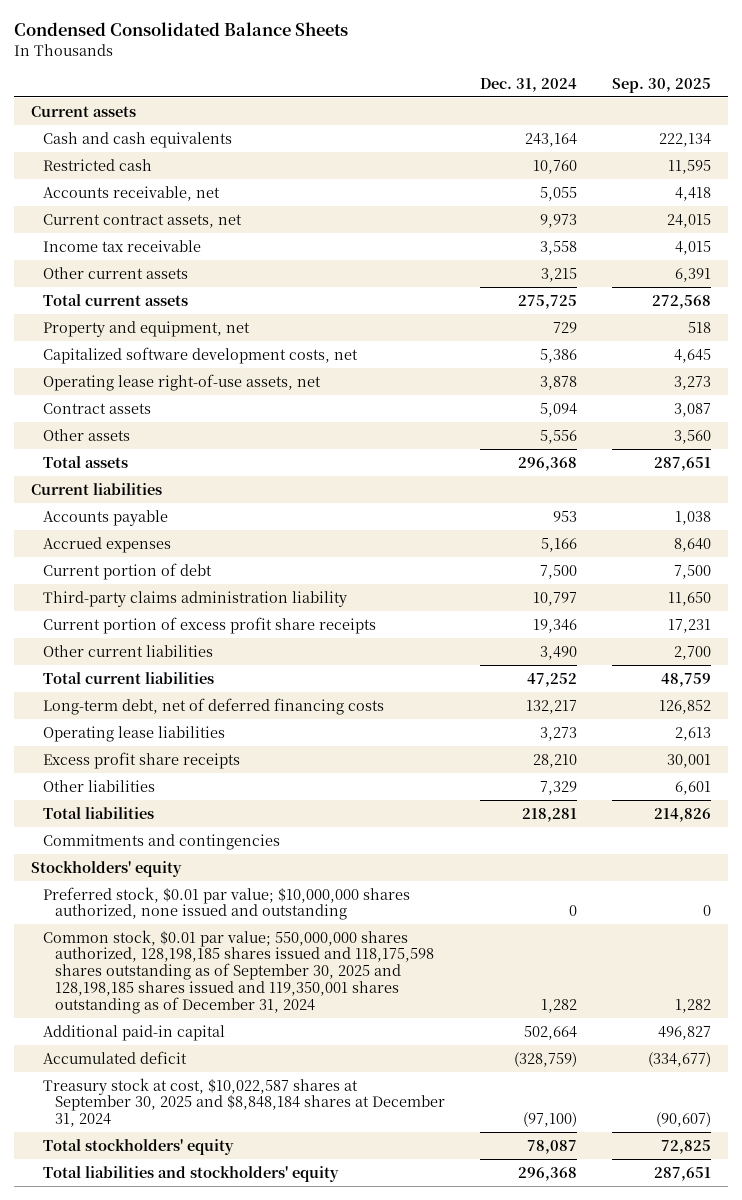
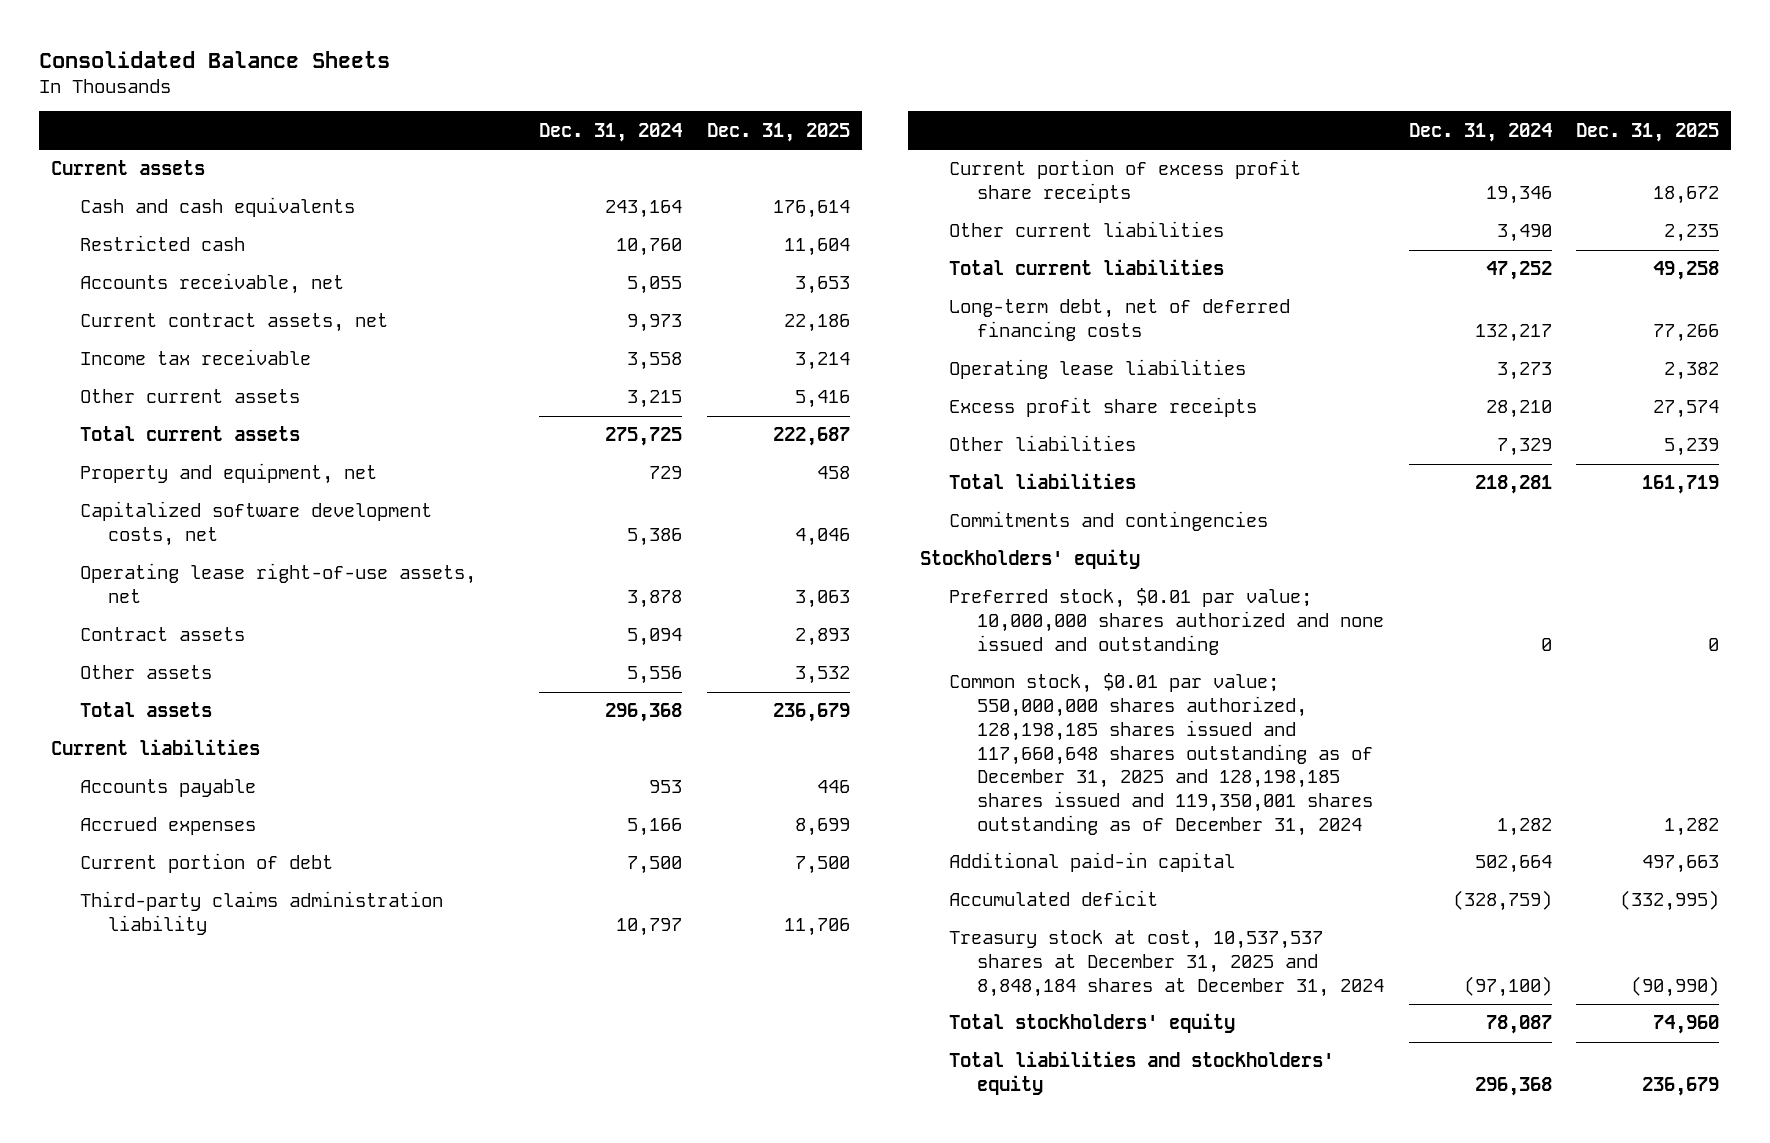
[13,22,348,37] Condensed Consolidated Balance Sheets -> [38,50,390,68] Consolidated Balance Sheets
[611,77,711,93] Sep. 30, 2025 -> none
none -> [706,122,850,142] Dec. 31, 2025
[43,886,411,921] Preferred stock, $0.01 par value; $10,000,000 shares authorized, none issued and outstanding -> [948,588,1385,655] Preferred stock, $0.01 par value; 10,000,000 shares authorized and none issued and outstanding
[43,929,435,1014] Common stock, $0.01 par value; 550,000,000 shares authorized, 128,198,185 shares issued and 118,175,598 shares outstanding as of September 30, 2025 and 128,198,185 shares issued and 119,350,001 shares outstanding as of December 31, 2024 -> [948,673,1374,836] Common stock, $0.01 par value; 550,000,000 shares authorized, 128,198,185 shares issued and 117,660,648 shares outstanding as of December 31, 2025 and 128,198,185 shares issued and 119,350,001 shares outstanding as of December 31, 2024
[43,1077,446,1128] Treasury stock at cost, $10,022,587 shares at September 30, 2025 and $8,848,184 shares at December 31, 2024 -> [948,930,1385,997] Treasury stock at cost, 10,537,537 shares at December 31, 2025 and 8,848,184 shares at December 31, 2024

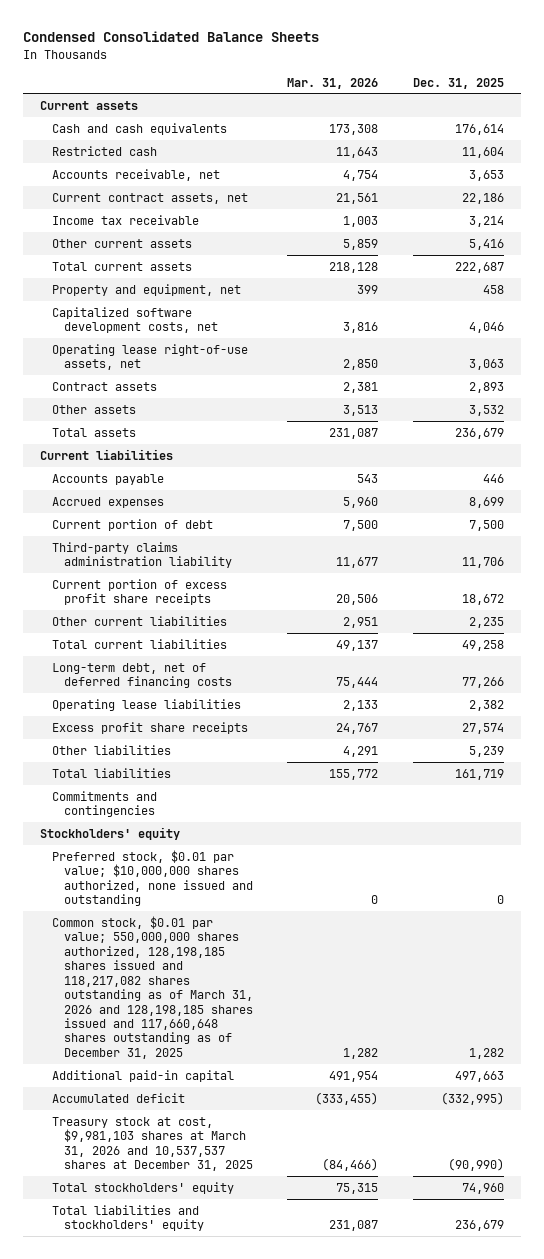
[38,50,390,68] Consolidated Balance Sheets -> [23,31,320,43] Condensed Consolidated Balance Sheets
[539,122,683,142] Dec. 31, 2024 -> none
none -> [287,77,379,89] Mar. 31, 2026
[948,588,1385,655] Preferred stock, $0.01 par value; 10,000,000 shares authorized and none issued and outstanding -> [52,849,254,907] Preferred stock, $0.01 par value; $10,000,000 shares authorized, none issued and outstanding
[948,673,1374,836] Common stock, $0.01 par value; 550,000,000 shares authorized, 128,198,185 shares issued and 117,660,648 shares outstanding as of December 31, 2025 and 128,198,185 shares issued and 119,350,001 shares outstanding as of December 31, 2024 -> [52,915,254,1059] Common stock, $0.01 par value; 550,000,000 shares authorized, 128,198,185 shares issued and 118,217,082 shares outstanding as of March 31, 2026 and 128,198,185 shares issued and 117,660,648 shares outstanding as of December 31, 2025
[948,930,1385,997] Treasury stock at cost, 10,537,537 shares at December 31, 2025 and 8,848,184 shares at December 31, 2024 -> [52,1116,254,1172] Treasury stock at cost, $9,981,103 shares at March 31, 2026 and 10,537,537 shares at December 31, 2025

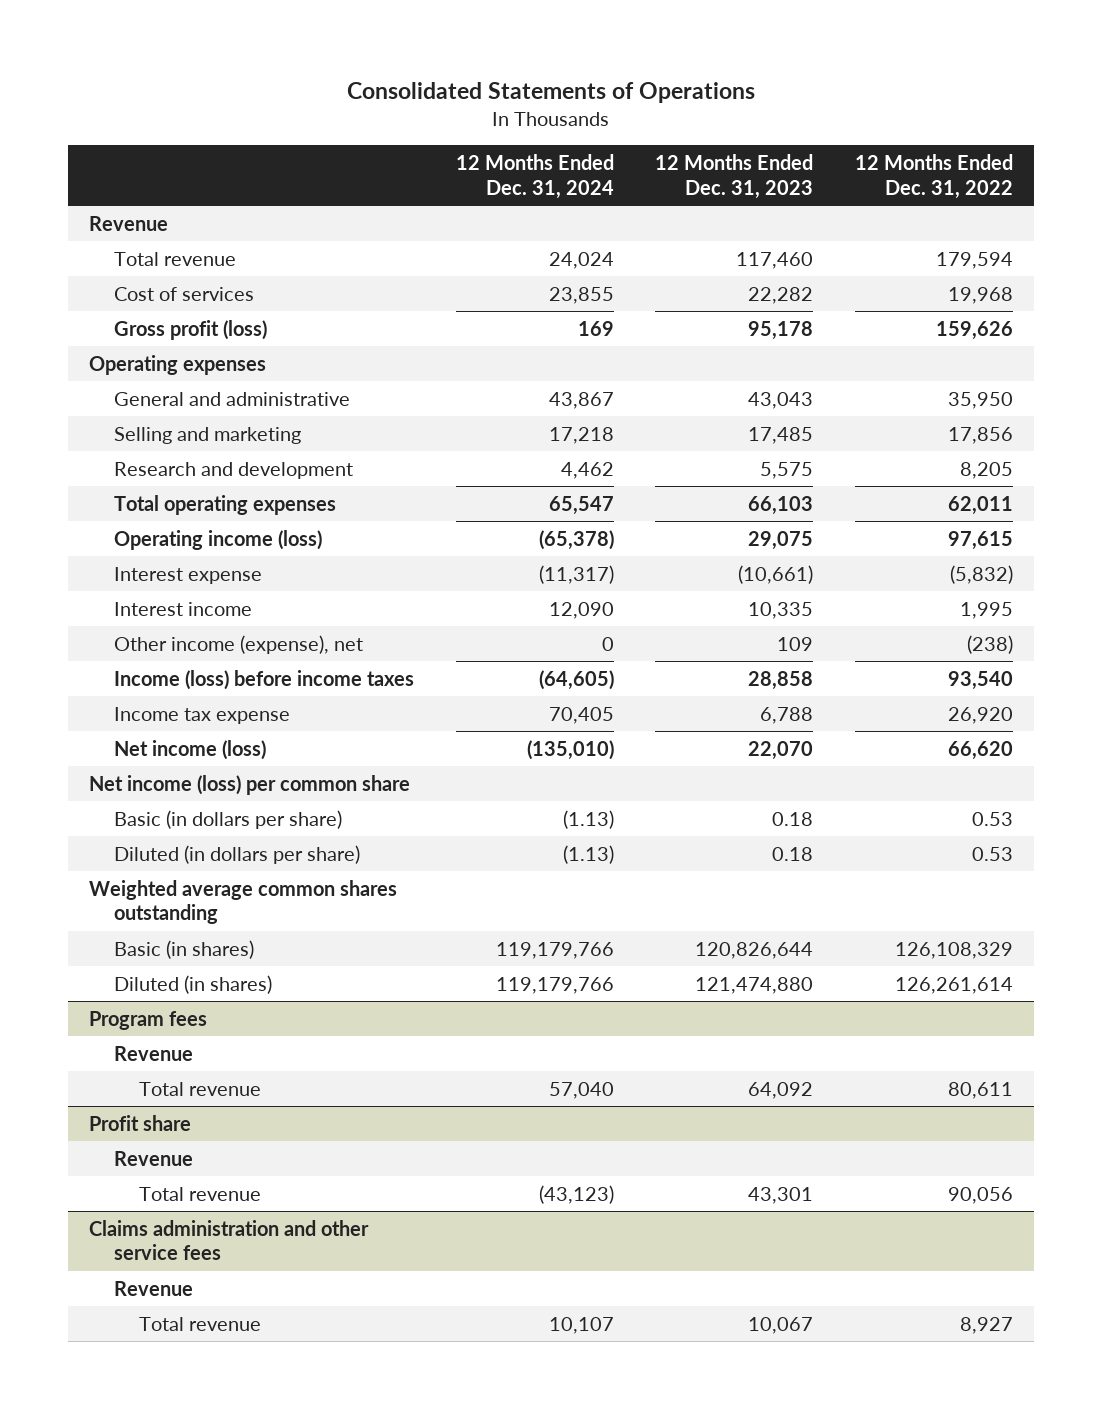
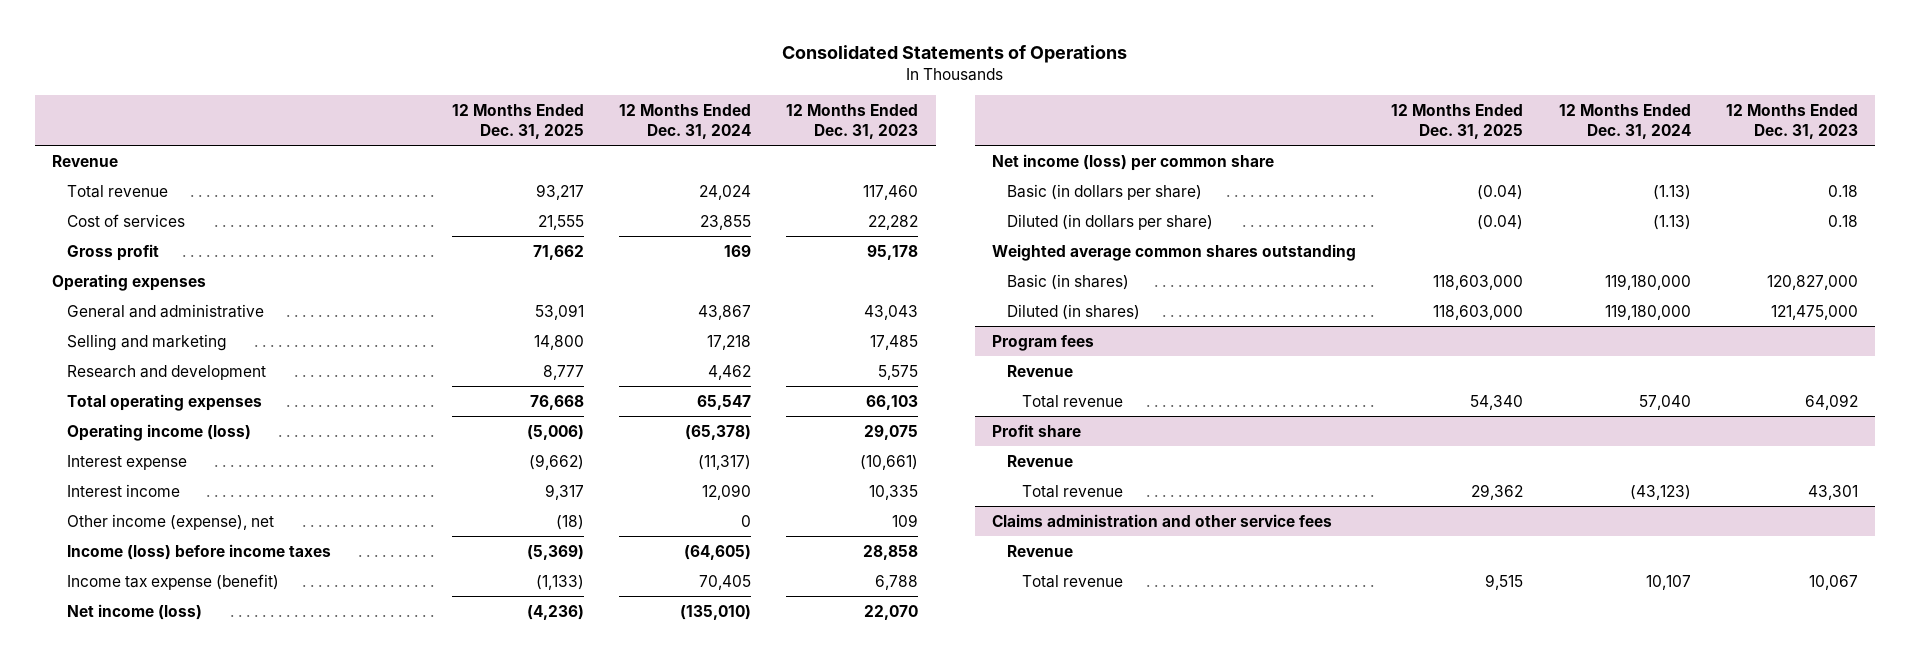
[855,154,1014,199] 12 Months Ended Dec. 31, 2022 -> none
none -> [451,104,584,139] 12 Months Ended Dec. 31, 2025
[114,319,268,340] Gross profit (loss) -> [67,243,160,261] Gross profit
[114,706,291,724] Income tax expense -> [67,573,280,590] Income tax expense (benefit)
[495,941,614,959] 119,179,766 -> [1604,273,1691,290] 119,180,000
[695,941,814,959] 120,826,644 -> [1766,274,1858,290] 120,827,000
[495,976,614,994] 119,179,766 -> [1604,303,1691,320] 119,180,000
[695,976,814,994] 121,474,880 -> [1770,304,1858,320] 121,475,000

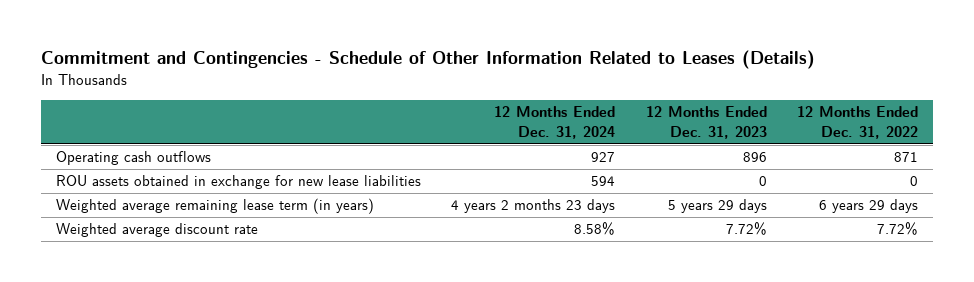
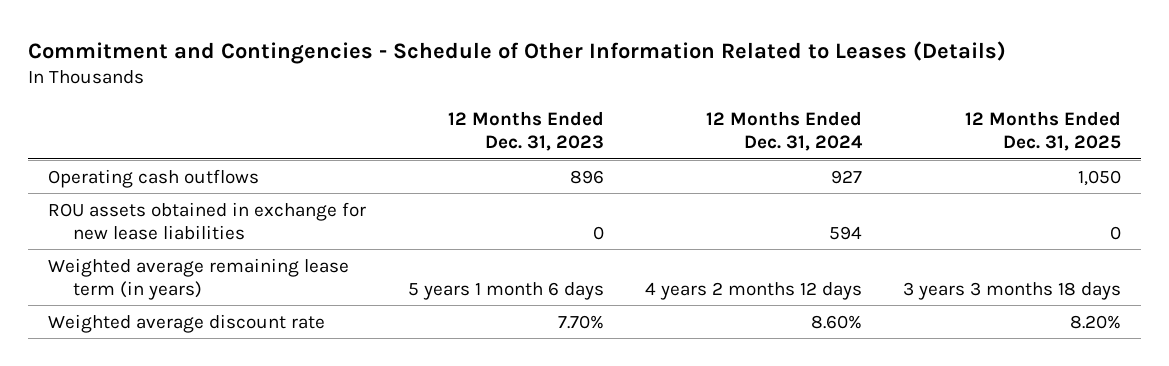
[796,106,918,139] 12 Months Ended Dec. 31, 2022 -> none
none -> [964,111,1121,152] 12 Months Ended Dec. 31, 2025
[451,199,616,214] 4 years 2 months 23 days -> [644,281,862,300] 4 years 2 months 12 days
[667,199,767,214] 5 years 29 days -> [407,281,604,300] 5 years 1 month 6 days
[574,222,616,236] 8.58% -> [810,314,862,329] 8.60%
[725,222,767,236] 7.72% -> [557,314,604,329] 7.70%

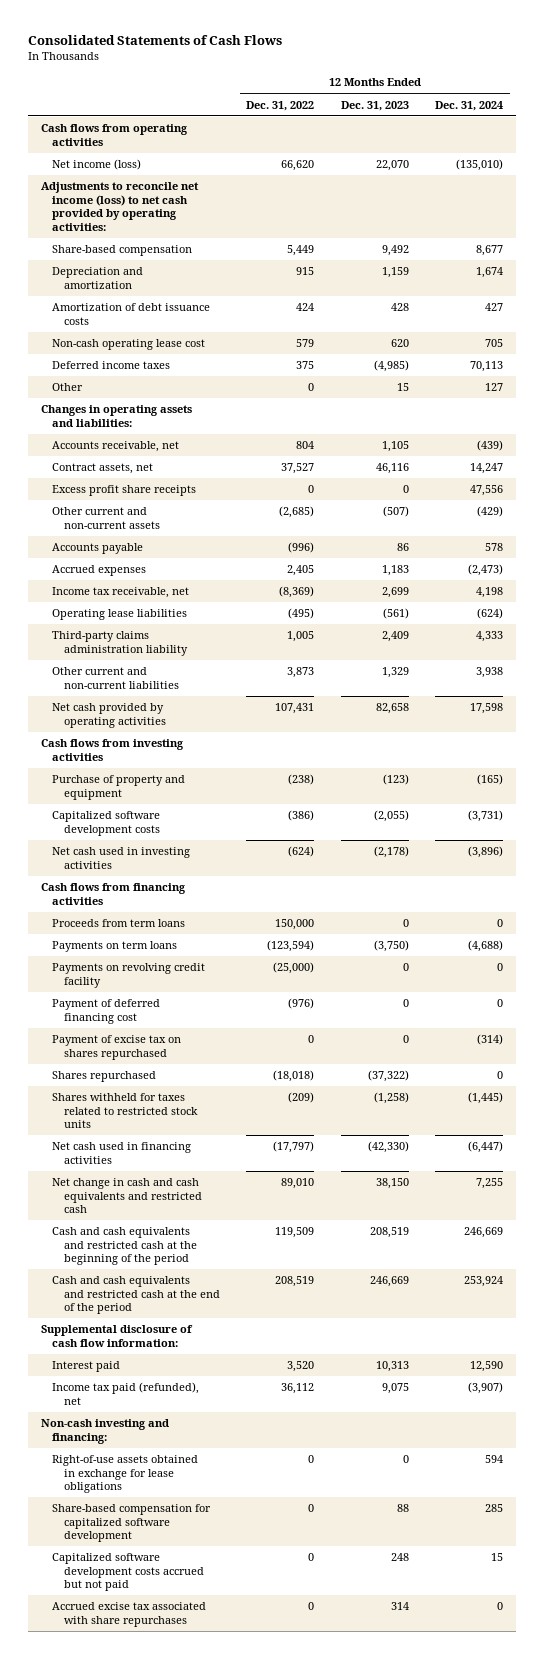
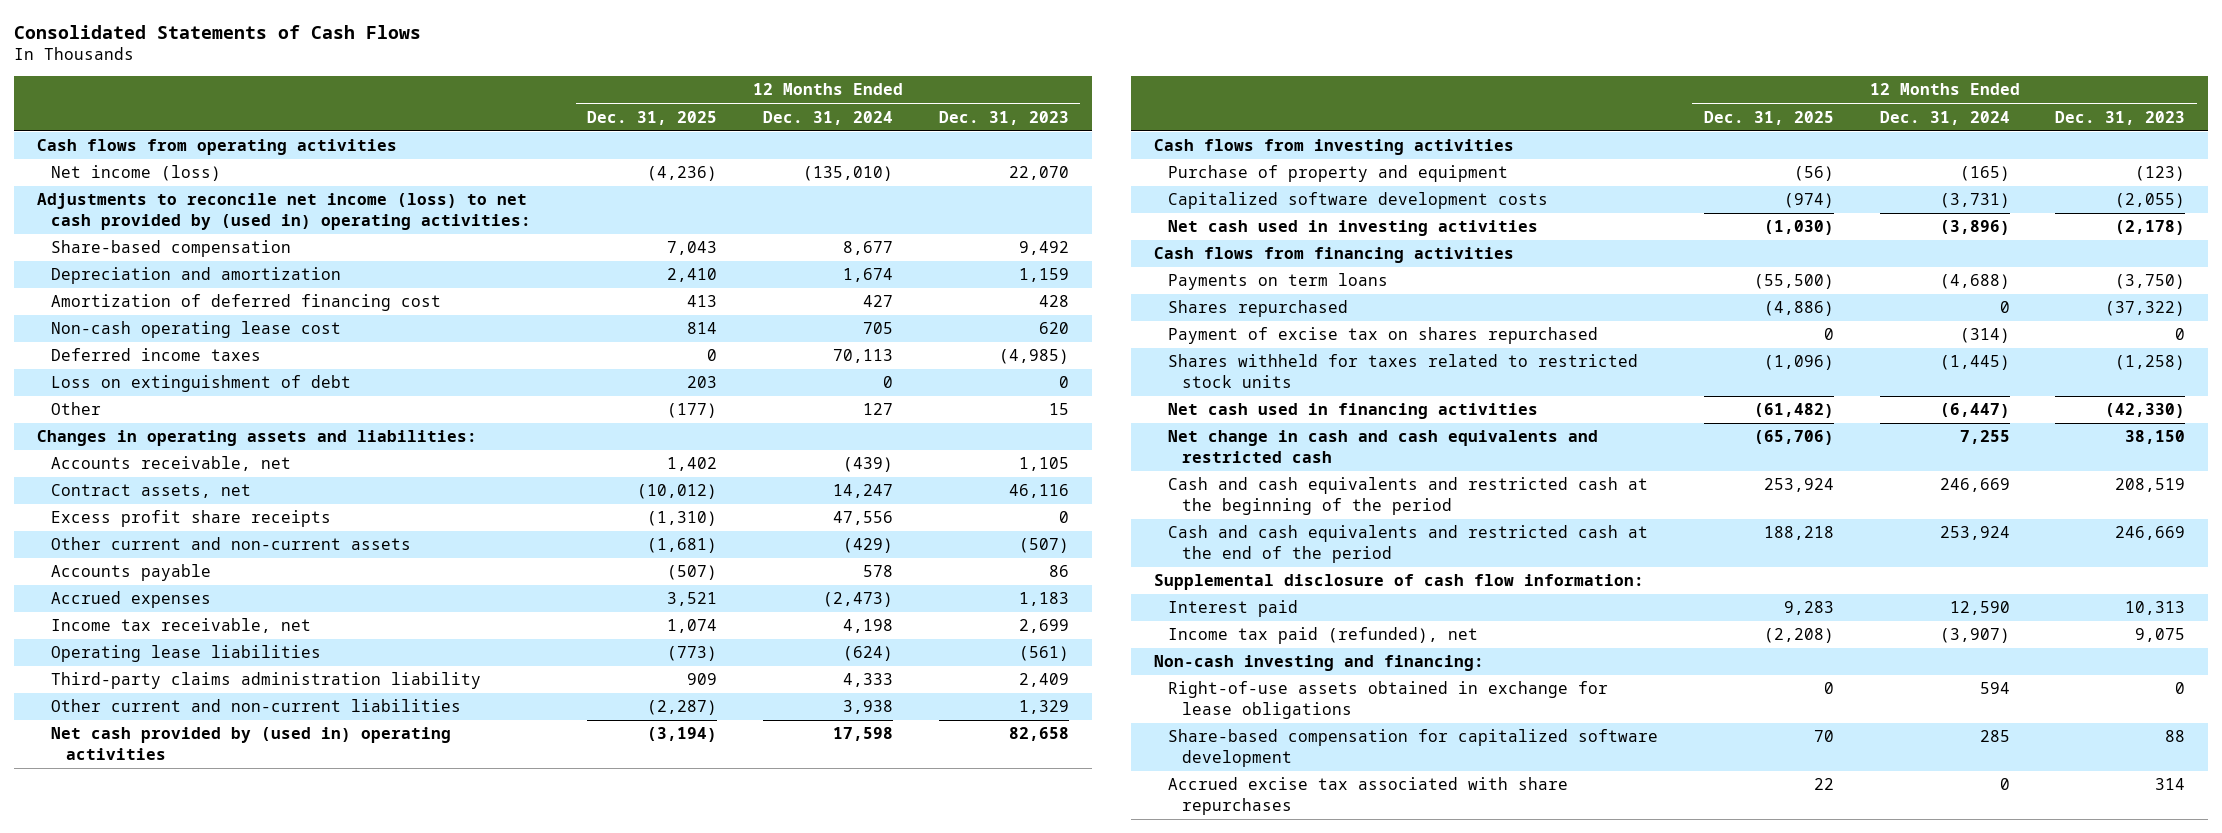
[246,100,315,111] Dec. 31, 2022 -> none
none -> [587,110,718,125] Dec. 31, 2025
[40,182,199,231] Adjustments to reconcile net income (loss) to net cash provided by operating activities: -> [37,193,532,230] Adjustments to reconcile net income (loss) to net cash provided by (used in) operating activities:
[52,303,211,325] Amortization of debt issuance costs -> [51,294,442,312] Amortization of deferred financing cost
none -> [51,375,352,393] Loss on extinguishment of debt
[52,703,166,728] Net cash provided by operating activities -> [51,727,452,760] Net cash provided by (used in) operating activities
[52,919,186,928] Proceeds from term loans -> none
[52,963,206,988] Payments on revolving credit facility -> none
[52,999,161,1024] Payment of deferred financing cost -> none
[52,1035,182,1060] Payment of excise tax on shares repurchased -> [1168,327,1599,345] Payment of excise tax on shares repurchased
[52,1553,204,1592] Capitalized software development costs accrued but not paid -> none

